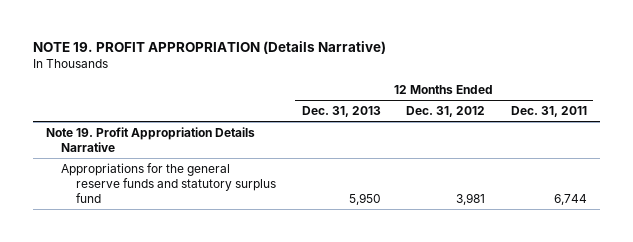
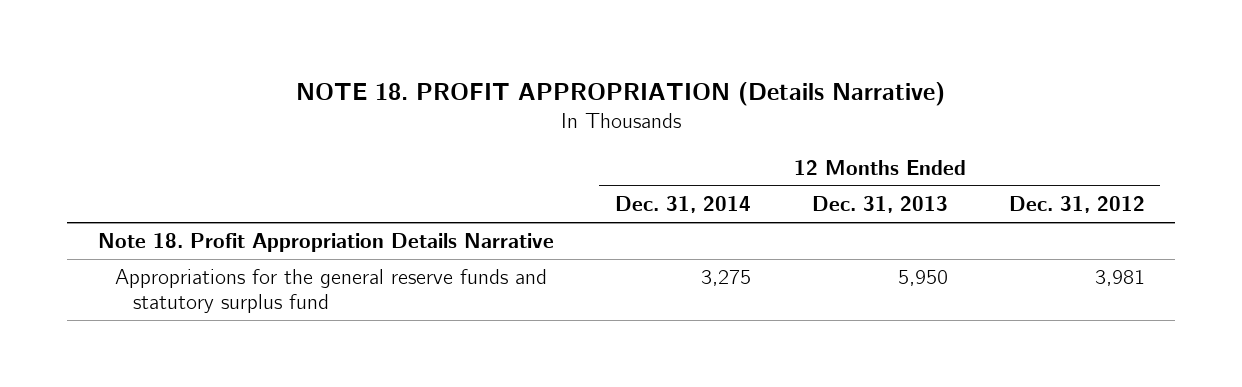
[33,40,387,54] NOTE 19. PROFIT APPROPRIATION (Details Narrative) -> [296,81,946,106] NOTE 18. PROFIT APPROPRIATION (Details Narrative)
[510,105,587,117] Dec. 31, 2011 -> none
none -> [614,196,751,214] Dec. 31, 2014
[46,126,256,152] Note 19. Profit Appropriation Details Narrative -> [97,233,554,253] Note 18. Profit Appropriation Details Narrative

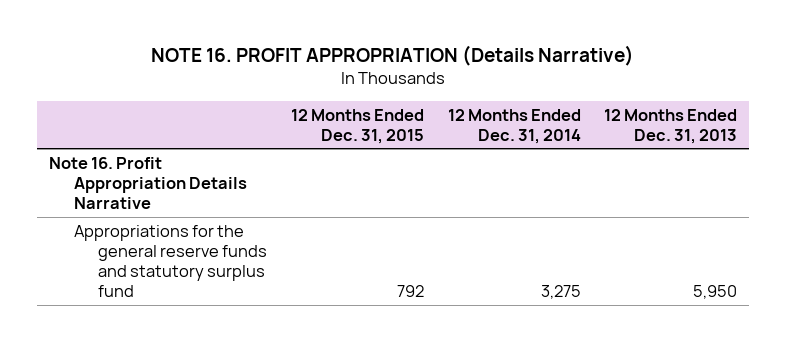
[296,81,946,106] NOTE 18. PROFIT APPROPRIATION (Details Narrative) -> [150,45,634,67] NOTE 16. PROFIT APPROPRIATION (Details Narrative)
[1008,196,1145,214] Dec. 31, 2012 -> none
none -> [291,108,425,144] 12 Months Ended Dec. 31, 2015
[97,233,554,253] Note 18. Profit Appropriation Details Narrative -> [48,156,247,210] Note 16. Profit Appropriation Details Narrative

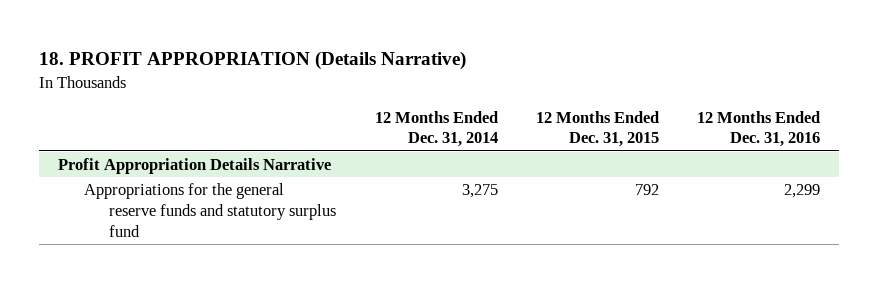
[150,45,634,67] NOTE 16. PROFIT APPROPRIATION (Details Narrative) -> [39,51,467,71] 18. PROFIT APPROPRIATION (Details Narrative)
[604,108,738,144] 12 Months Ended Dec. 31, 2013 -> none
none -> [697,110,821,148] 12 Months Ended Dec. 31, 2016
[48,156,247,210] Note 16. Profit Appropriation Details Narrative -> [58,158,332,175] Profit Appropriation Details Narrative

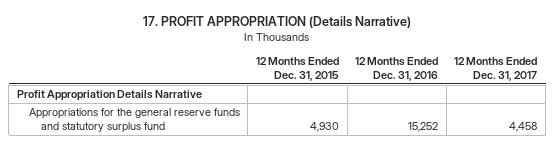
[39,51,467,71] 18. PROFIT APPROPRIATION (Details Narrative) -> [143,16,412,29] 17. PROFIT APPROPRIATION (Details Narrative)
[374,110,498,148] 12 Months Ended Dec. 31, 2014 -> none
none -> [454,57,538,81] 12 Months Ended Dec. 31, 2017
[634,184,659,196] 792 -> [310,121,340,132] 4,930
[784,184,821,199] 2,299 -> [408,121,439,132] 15,252

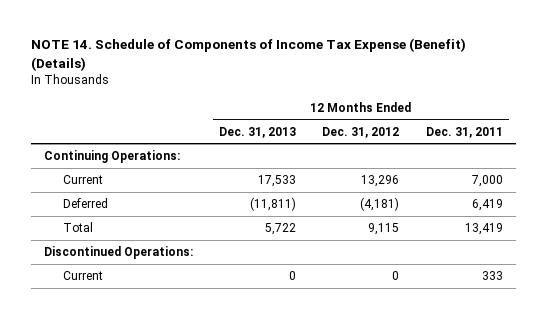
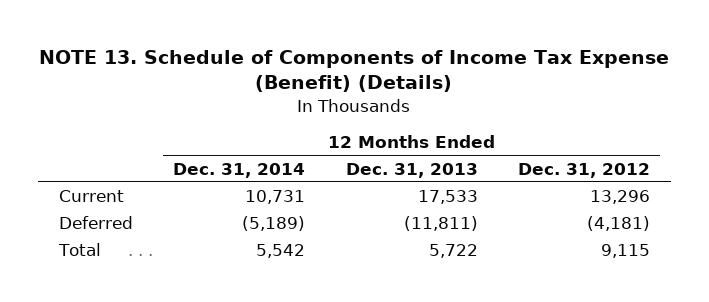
[30,38,466,71] NOTE 14. Schedule of Components of Income Tax Expense (Benefit) (Details) -> [39,49,670,93] NOTE 13. Schedule of Components of Income Tax Expense (Benefit) (Details)
[425,126,503,138] Dec. 31, 2011 -> none
none -> [173,162,306,178] Dec. 31, 2014
[43,150,180,164] Continuing Operations: -> none
[43,246,193,260] Discontinued Operations: -> none
[62,271,103,281] Current -> none

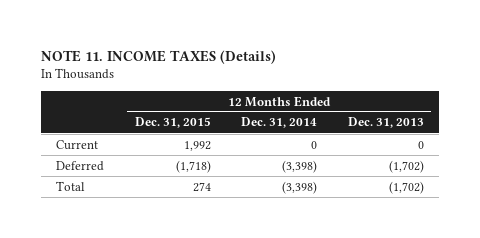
[39,49,670,93] NOTE 13. Schedule of Components of Income Tax Expense (Benefit) (Details) -> [41,50,277,65] NOTE 11. INCOME TAXES (Details)
[518,162,651,178] Dec. 31, 2012 -> none
none -> [134,117,211,129] Dec. 31, 2015
[245,190,306,205] 10,731 -> [311,140,318,149] 0
[417,190,478,205] 17,533 -> [417,140,424,149] 0
[242,216,306,232] (5,189) -> [282,159,318,173] (3,398)
[403,216,478,232] (11,811) -> [388,159,424,173] (1,702)
[256,244,306,259] 5,542 -> [282,180,318,194] (3,398)
[428,244,478,259] 5,722 -> [388,180,424,194] (1,702)

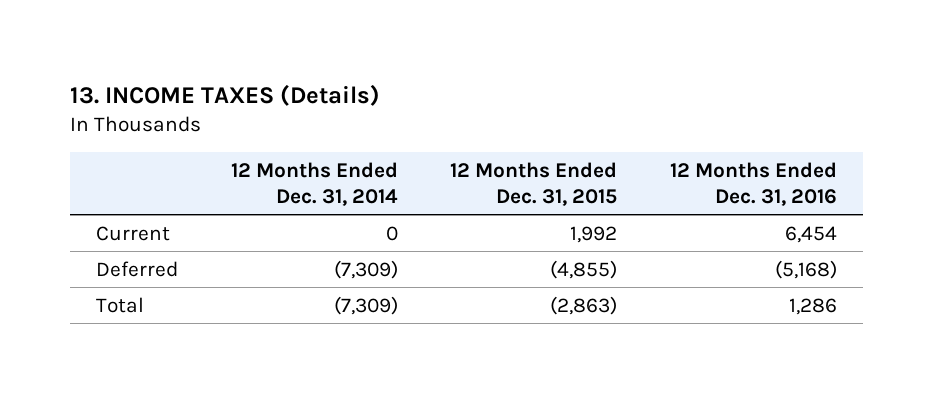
[41,50,277,65] NOTE 11. INCOME TAXES (Details) -> [70,83,381,106] 13. INCOME TAXES (Details)
[347,117,424,129] Dec. 31, 2013 -> none
none -> [669,161,837,206] 12 Months Ended Dec. 31, 2016
[175,159,211,173] (1,718) -> [550,259,618,279] (4,855)
[282,159,318,173] (3,398) -> [333,259,398,279] (7,309)
[192,181,211,192] 274 -> [550,295,618,315] (2,863)
[282,180,318,194] (3,398) -> [333,295,398,315] (7,309)

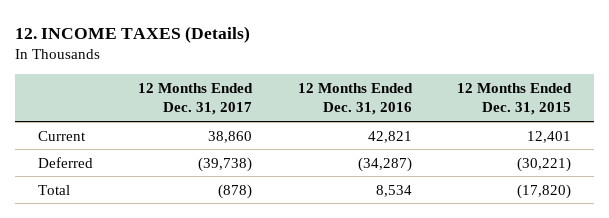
[70,83,381,106] 13. INCOME TAXES (Details) -> [15,25,251,43] 12. INCOME TAXES (Details)
[230,161,398,206] 12 Months Ended Dec. 31, 2014 -> none
none -> [138,83,254,116] 12 Months Ended Dec. 31, 2017
[570,225,618,243] 1,992 -> [526,130,571,143] 12,401
[784,225,837,243] 6,454 -> [367,130,412,143] 42,821
[550,259,618,279] (4,855) -> [516,156,571,172] (30,221)
[774,259,837,279] (5,168) -> [357,156,412,172] (34,287)
[550,295,618,315] (2,863) -> [516,183,571,199] (17,820)
[788,297,837,315] 1,286 -> [375,184,412,197] 8,534

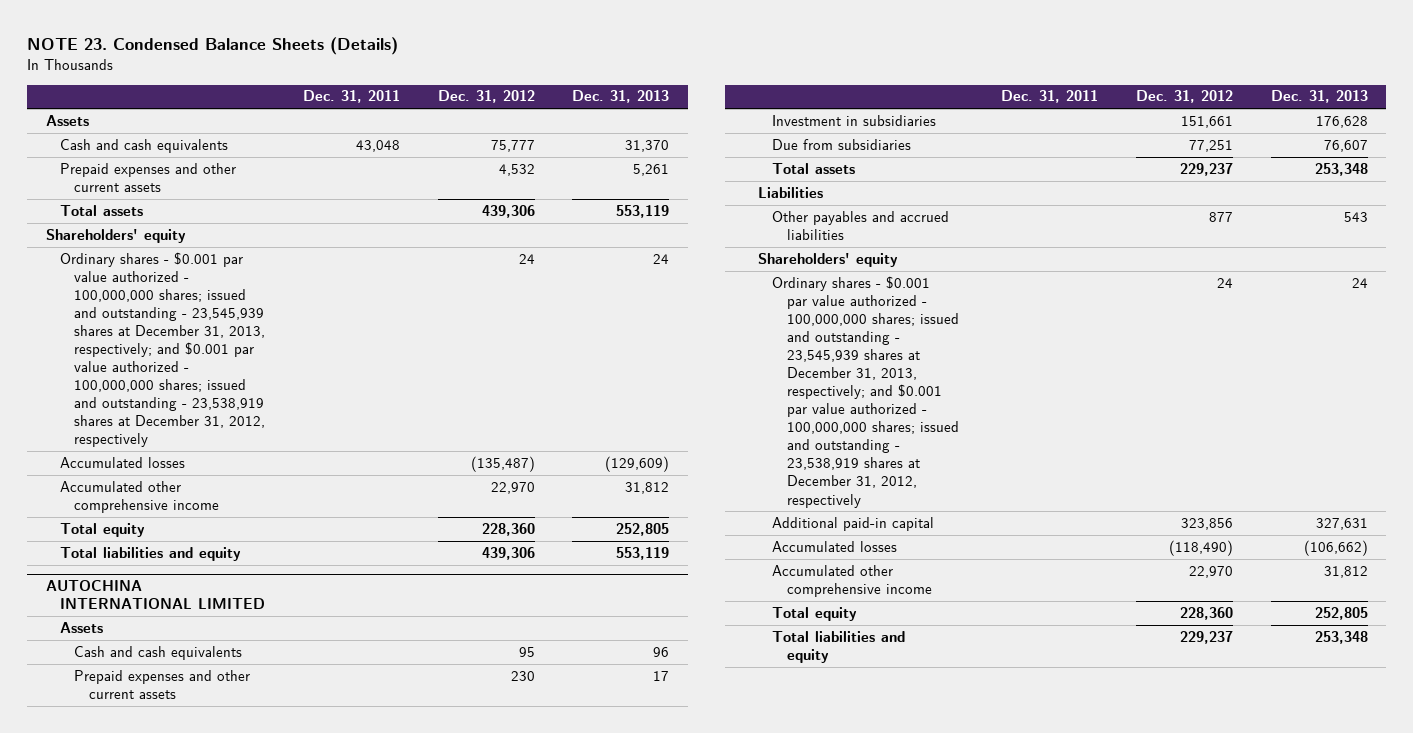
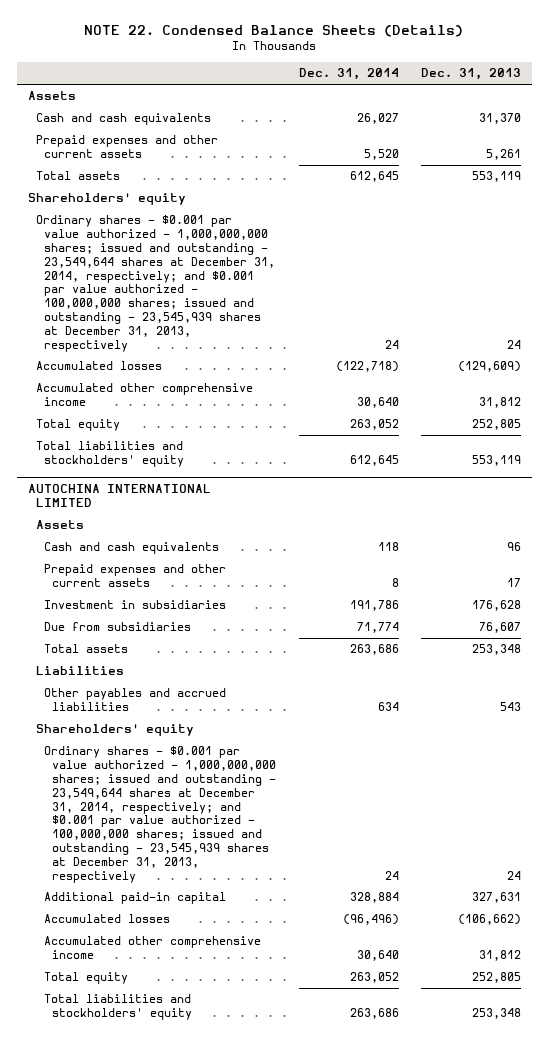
[26,36,398,55] NOTE 23. Condensed Balance Sheets (Details) -> [84,24,464,37] NOTE 22. Condensed Balance Sheets (Details)
[302,90,400,104] Dec. 31, 2011 -> none
[437,90,535,104] Dec. 31, 2012 -> none
none -> [298,68,399,81] Dec. 31, 2014
[59,251,266,448] Ordinary shares - $0.001 par value authorized - 100,000,000 shares; issued and outstanding - 23,545,939 shares at December 31, 2013, respectively; and $0.001 par value authorized - 100,000,000 shares; issued and outstanding - 23,538,919 shares at December 31, 2012, respectively -> [36,215,276,352] Ordinary shares - $0.001 par value authorized - 1,000,000,000 shares; issued and outstanding - 23,549,644 shares at December 31, 2014, respectively; and $0.001 par value authorized - 100,000,000 shares; issued and outstanding - 23,545,939 shares at December 31, 2013, respectively
[59,546,241,561] Total liabilities and equity -> [36,441,185,468] Total liabilities and stockholders' equity
[772,275,959,508] Ordinary shares - $0.001 par value authorized - 100,000,000 shares; issued and outstanding - 23,545,939 shares at December 31, 2013, respectively; and $0.001 par value authorized - 100,000,000 shares; issued and outstanding - 23,538,919 shares at December 31, 2012, respectively -> [44,746,277,883] Ordinary shares - $0.001 par value authorized - 1,000,000,000 shares; issued and outstanding - 23,549,644 shares at December 31, 2014, respectively; and $0.001 par value authorized - 100,000,000 shares; issued and outstanding - 23,545,939 shares at December 31, 2013, respectively
[772,630,906,663] Total liabilities and equity -> [44,994,193,1021] Total liabilities and stockholders' equity

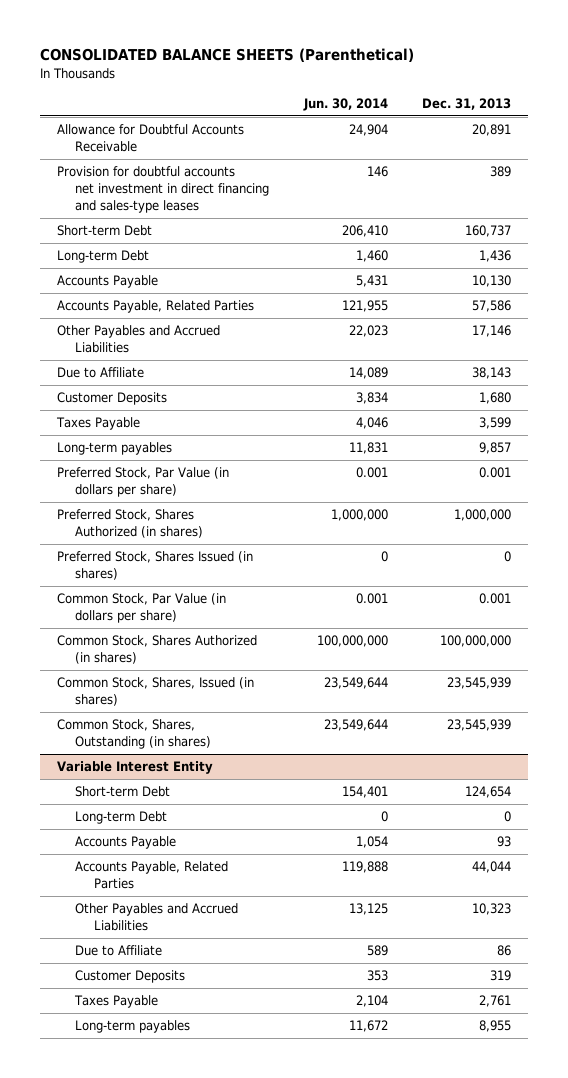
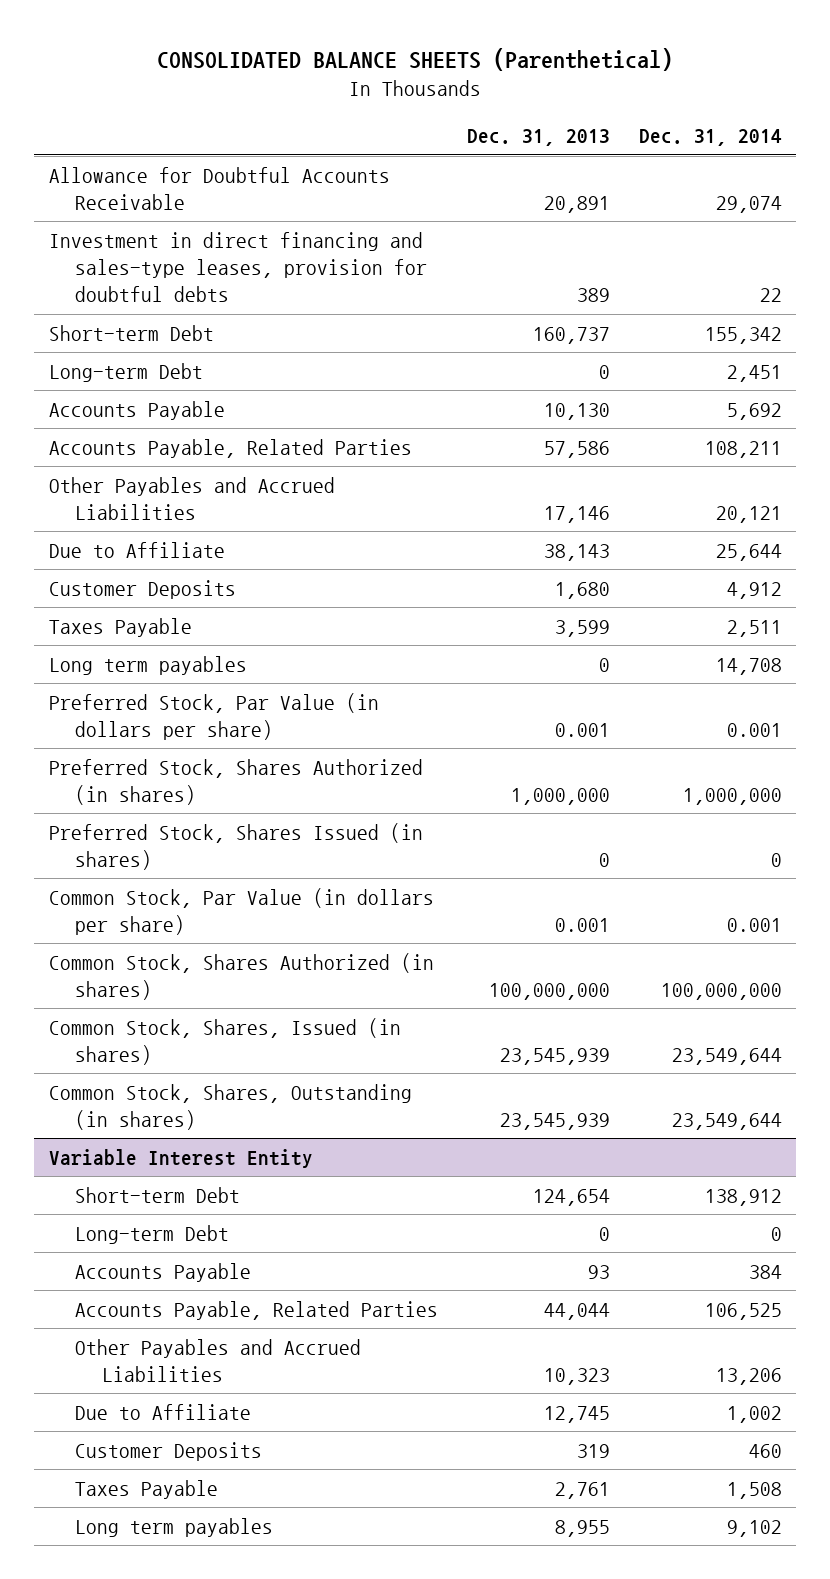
[302,98,388,112] Jun. 30, 2014 -> none
none -> [638,129,782,147] Dec. 31, 2014
[56,166,270,213] Provision for doubtful accounts net investment in direct financing and sales-type leases -> [48,231,428,303] Investment in direct financing and sales-type leases, provision for doubtful debts
[479,250,512,263] 1,436 -> [599,364,611,379] 0
[56,442,172,456] Long-term payables -> [48,655,247,675] Long term payables
[479,442,512,455] 9,857 -> [599,657,611,672] 0
[497,945,512,957] 86 -> [544,1405,611,1423] 12,745
[75,1020,191,1034] Long-term payables -> [75,1517,274,1537] Long term payables

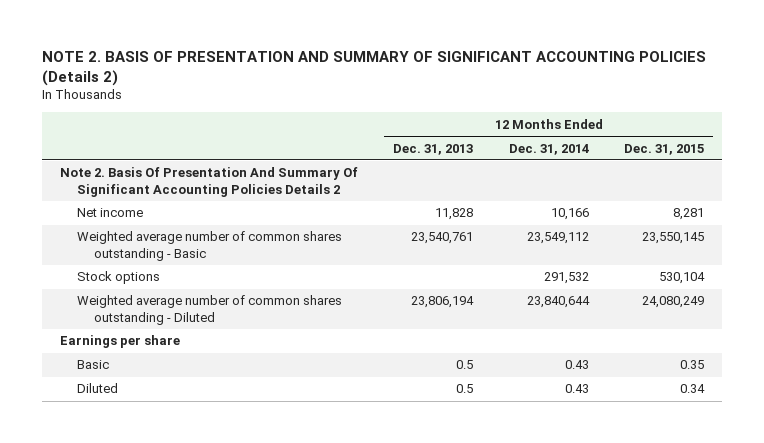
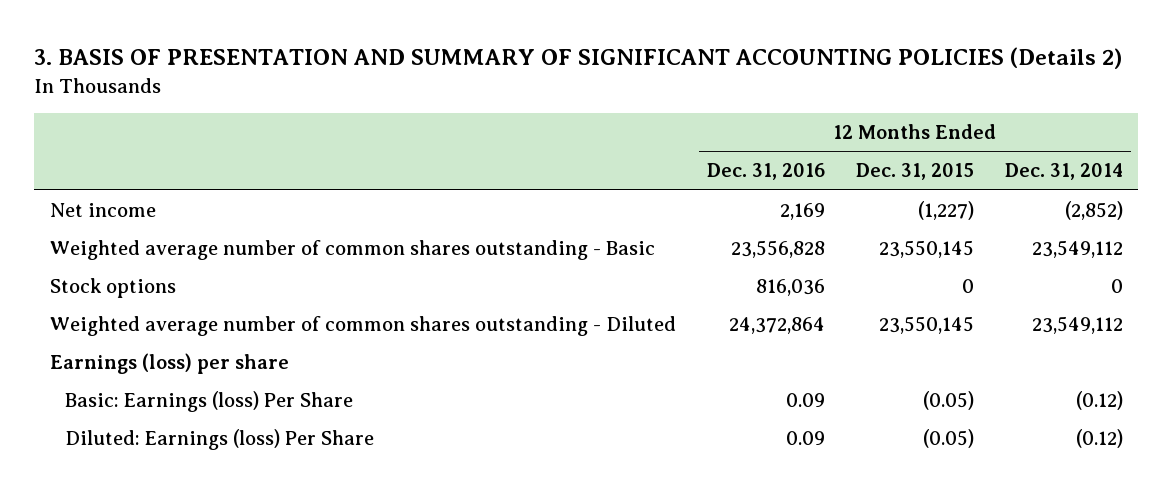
[41,51,706,87] NOTE 2. BASIS OF PRESENTATION AND SUMMARY OF SIGNIFICANT ACCOUNTING POLICIES (Details 2) -> [34,47,1123,70] 3. BASIS OF PRESENTATION AND SUMMARY OF SIGNIFICANT ACCOUNTING POLICIES (Details 2)
[393,143,474,155] Dec. 31, 2013 -> none
none -> [706,163,825,181] Dec. 31, 2016
[59,167,358,197] Note 2. Basis Of Presentation And Summary Of Significant Accounting Policies Details 2 -> none
[550,208,589,221] 10,166 -> [1064,201,1123,221] (2,852)
[673,208,705,221] 8,281 -> [917,201,974,221] (1,227)
[543,272,589,285] 291,532 -> [1110,279,1123,294] 0
[659,272,706,285] 530,104 -> [961,279,974,294] 0
[526,296,590,309] 23,840,644 -> [1031,316,1123,335] 23,549,112
[642,296,705,309] 24,080,249 -> [878,316,974,335] 23,550,145
[59,335,180,349] Earnings per share -> [49,353,289,375] Earnings (loss) per share
[76,360,109,370] Basic -> [64,391,353,413] Basic: Earnings (loss) Per Share
[564,360,589,370] 0.43 -> [1075,391,1123,411] (0.12)
[680,360,705,370] 0.35 -> [922,391,974,411] (0.05)
[76,383,118,394] Diluted -> [64,429,374,451] Diluted: Earnings (loss) Per Share
[564,384,589,394] 0.43 -> [1075,429,1123,449] (0.12)
[680,384,706,394] 0.34 -> [922,429,974,449] (0.05)

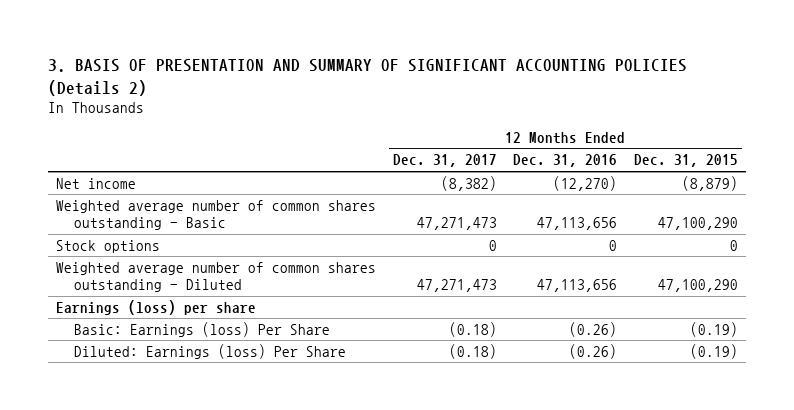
[1004,163,1123,181] Dec. 31, 2014 -> none
none -> [392,154,497,168] Dec. 31, 2017
[779,203,825,221] 2,169 -> [553,175,618,191] (12,270)
[917,201,974,221] (1,227) -> [681,175,738,191] (8,879)
[730,240,825,259] 23,556,828 -> [537,217,618,231] 47,113,656
[878,240,974,259] 23,550,145 -> [657,217,738,231] 47,100,290
[755,279,825,297] 816,036 -> [609,239,618,251] 0
[728,317,825,335] 24,372,864 -> [537,279,618,293] 47,113,656
[878,316,974,335] 23,550,145 -> [657,279,738,293] 47,100,290
[785,393,825,408] 0.09 -> [569,321,618,337] (0.26)
[922,391,974,411] (0.05) -> [689,321,738,337] (0.19)
[785,431,825,446] 0.09 -> [569,343,618,359] (0.26)
[922,429,974,449] (0.05) -> [689,343,738,359] (0.19)

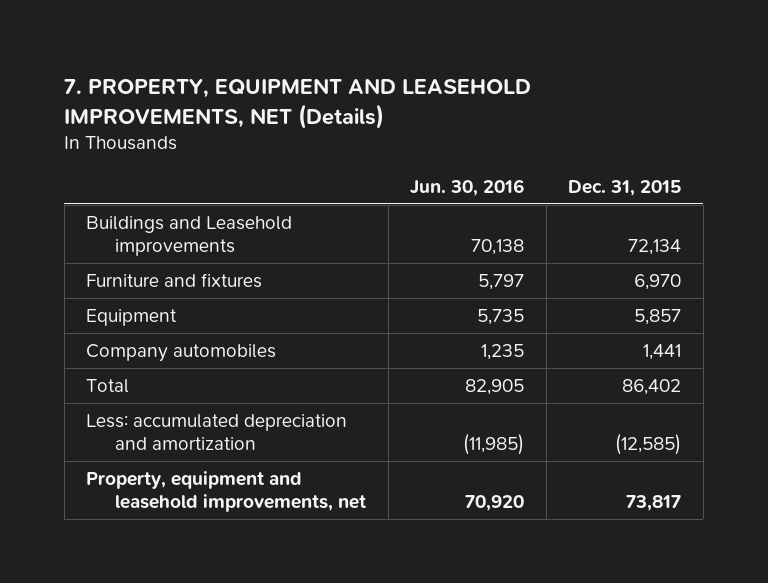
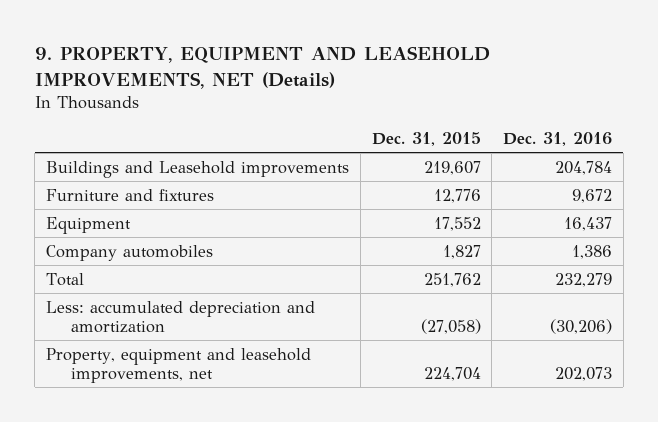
[64,78,532,129] 7. PROPERTY, EQUIPMENT AND LEASEHOLD IMPROVEMENTS, NET (Details) -> [34,46,490,89] 9. PROPERTY, EQUIPMENT AND LEASEHOLD IMPROVEMENTS, NET (Details)
[410,178,525,196] Jun. 30, 2016 -> none
none -> [502,131,612,146] Dec. 31, 2016
[628,239,682,256] 72,134 -> [423,160,481,175] 219,607
[634,274,682,291] 6,970 -> [433,188,481,203] 12,776
[634,309,682,326] 5,857 -> [433,216,481,231] 17,552
[643,344,682,361] 1,441 -> [442,244,481,259] 1,827
[622,379,682,396] 86,402 -> [423,272,481,287] 251,762
[615,434,682,456] (12,585) -> [420,318,481,334] (27,058)
[626,495,682,512] 73,817 -> [423,366,481,381] 224,704

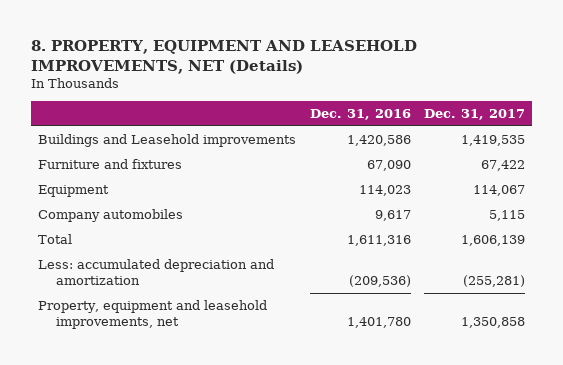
[34,46,490,89] 9. PROPERTY, EQUIPMENT AND LEASEHOLD IMPROVEMENTS, NET (Details) -> [31,40,418,74] 8. PROPERTY, EQUIPMENT AND LEASEHOLD IMPROVEMENTS, NET (Details)
[371,131,481,146] Dec. 31, 2015 -> none
none -> [424,108,526,120] Dec. 31, 2017
[554,160,612,175] 204,784 -> [346,135,411,147] 1,420,586
[571,188,612,203] 9,672 -> [366,160,411,172] 67,090
[563,216,612,231] 16,437 -> [358,185,411,197] 114,023
[571,244,612,259] 1,386 -> [374,210,411,222] 9,617
[554,272,612,287] 232,279 -> [346,235,411,247] 1,611,316
[549,318,612,334] (30,206) -> [348,275,411,288] (209,536)
[554,366,612,381] 202,073 -> [346,317,411,329] 1,401,780

